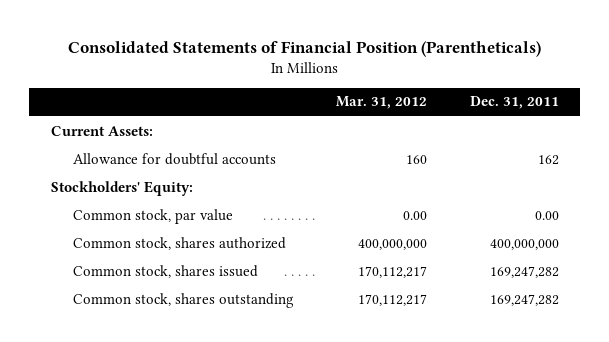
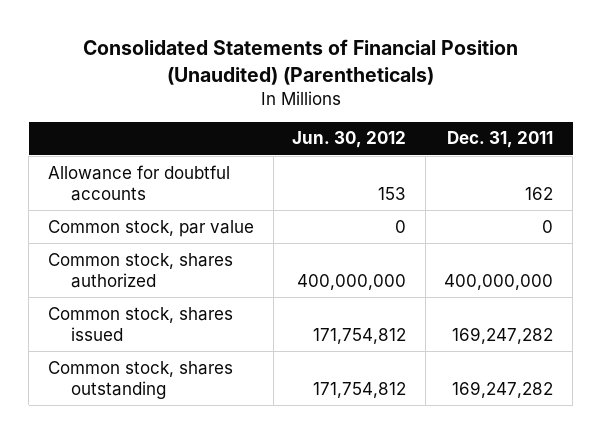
[67,40,541,57] Consolidated Statements of Financial Position (Parentheticals) -> [82,39,518,85] Consolidated Statements of Financial Position (Unaudited) (Parentheticals)
[336,96,428,110] Mar. 31, 2012 -> none
none -> [292,131,407,149] Jun. 30, 2012
[50,125,153,136] Current Assets: -> none
[50,180,193,196] Stockholders' Equity: -> none
[534,210,559,220] 0.00 -> [542,219,554,233] 0

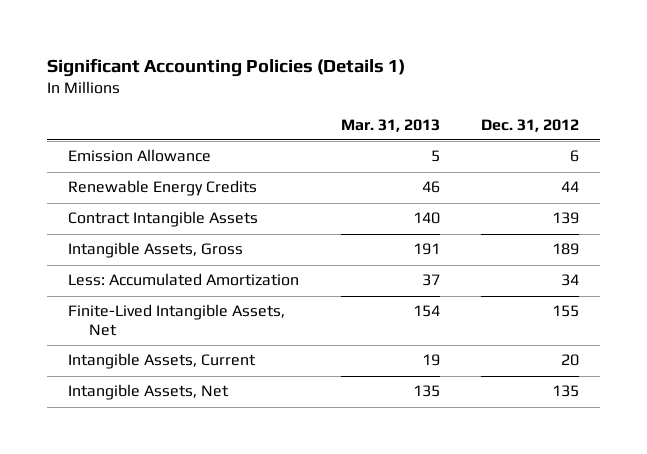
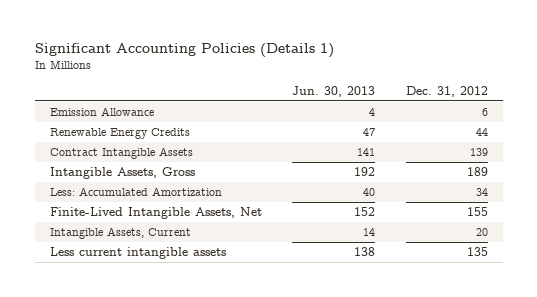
[340,118,440,132] Mar. 31, 2013 -> none
none -> [292,85,376,97] Jun. 30, 2013
[68,384,230,401] Intangible Assets, Net -> [49,247,226,260] Less current intangible assets

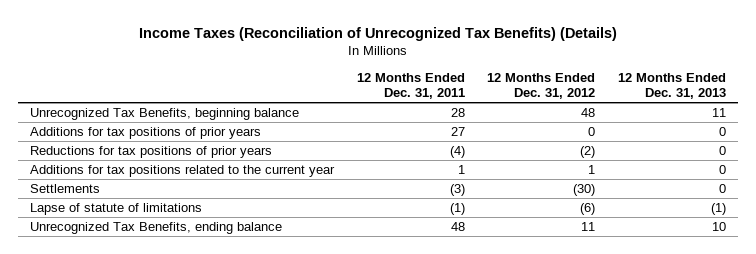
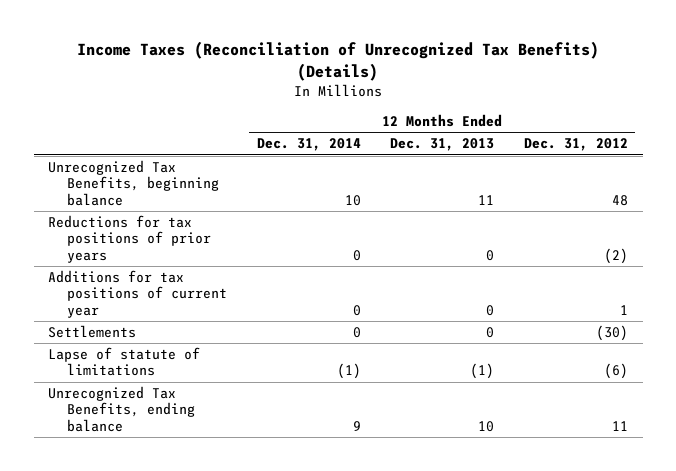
[356,73,465,100] 12 Months Ended Dec. 31, 2011 -> none
none -> [256,138,361,152] Dec. 31, 2014
[29,126,261,139] Additions for tax positions of prior years -> none
[29,164,335,177] Additions for tax positions related to the current year -> [48,270,228,318] Additions for tax positions of current year

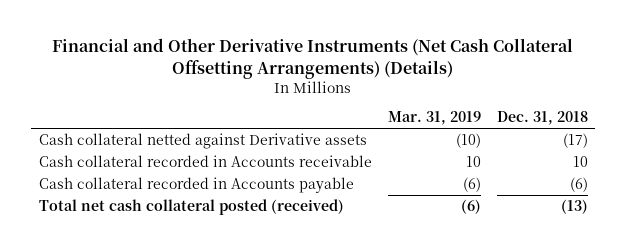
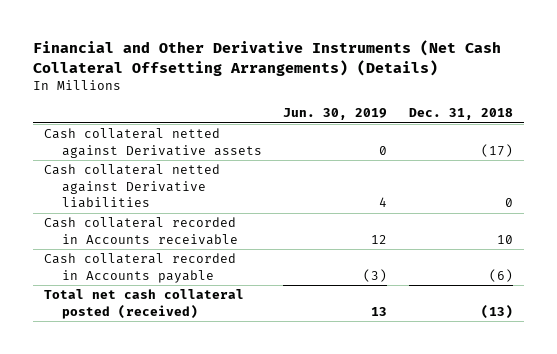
[387,111,481,126] Mar. 31, 2019 -> none
none -> [283,108,388,121] Jun. 30, 2019
none -> [44,164,221,209] Cash collateral netted against Derivative liabilities

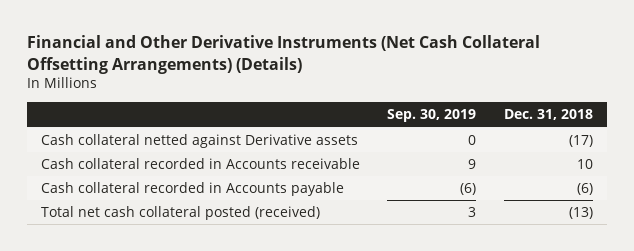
[283,108,388,121] Jun. 30, 2019 -> none
none -> [387,109,477,123] Sep. 30, 2019
[44,164,221,209] Cash collateral netted against Derivative liabilities -> none

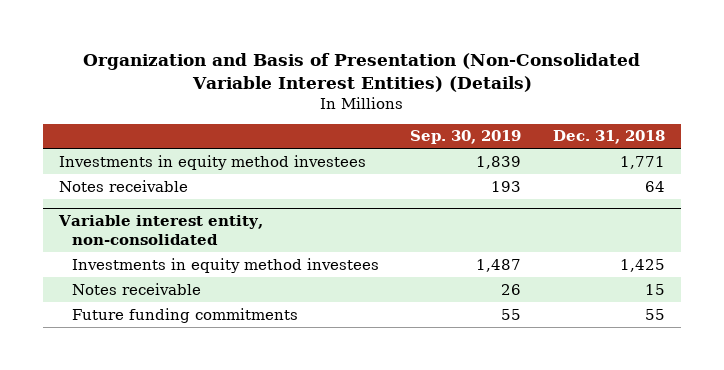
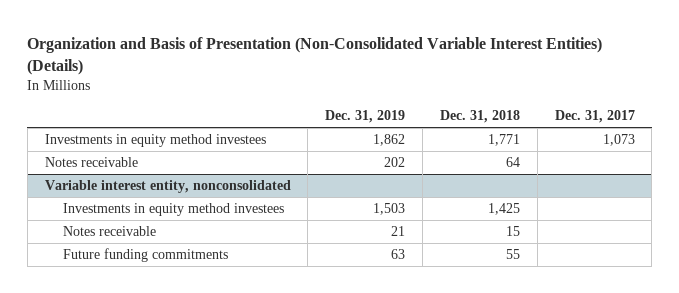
[410,130,522,145] Sep. 30, 2019 -> none
none -> [325,110,406,124] Dec. 31, 2019
none -> [554,110,635,124] Dec. 31, 2017
[57,215,263,245] Variable interest entity, non-consolidated -> [44,180,291,194] Variable interest entity, nonconsolidated

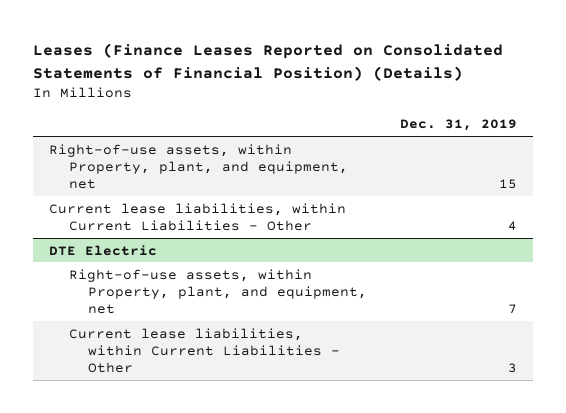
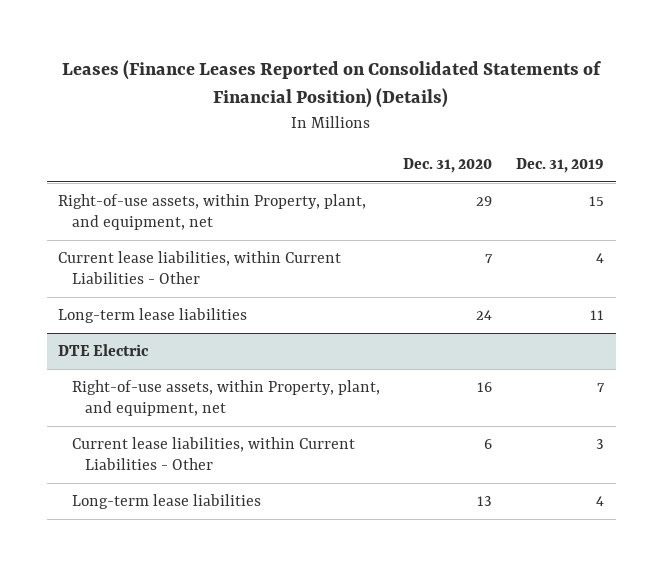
none -> [403,158,493,174] Dec. 31, 2020
none -> [58,308,248,324] Long-term lease liabilities
none -> [71,494,261,510] Long-term lease liabilities

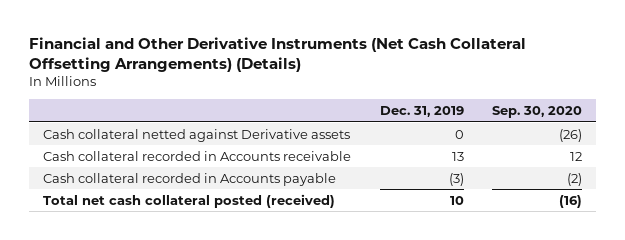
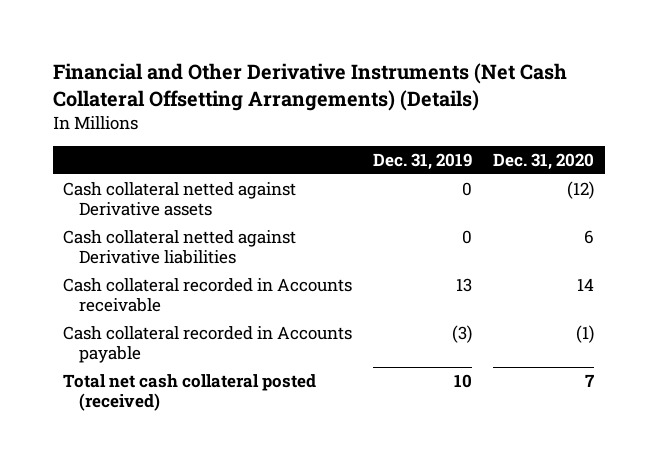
[492,105,583,118] Sep. 30, 2020 -> none
none -> [493,153,595,171] Dec. 31, 2020
none -> [63,229,297,265] Cash collateral netted against Derivative liabilities

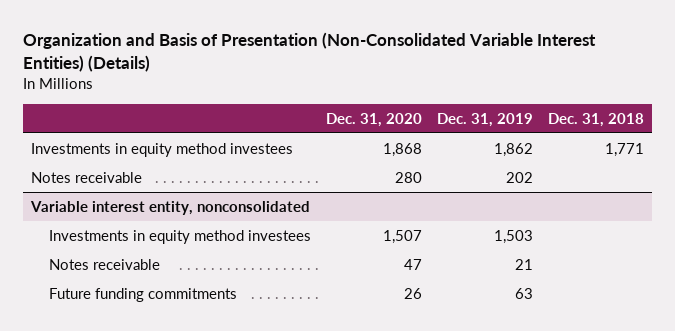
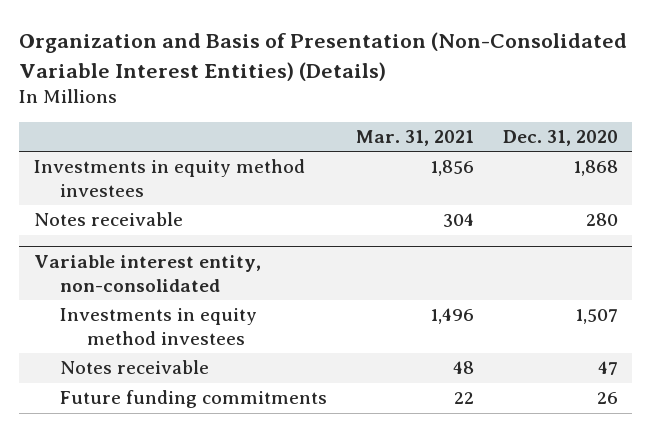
[437,112,534,127] Dec. 31, 2019 -> none
[548,112,645,127] Dec. 31, 2018 -> none
none -> [356,129,475,146] Mar. 31, 2021
[29,200,310,215] Variable interest entity, nonconsolidated -> [33,255,261,293] Variable interest entity, non-consolidated

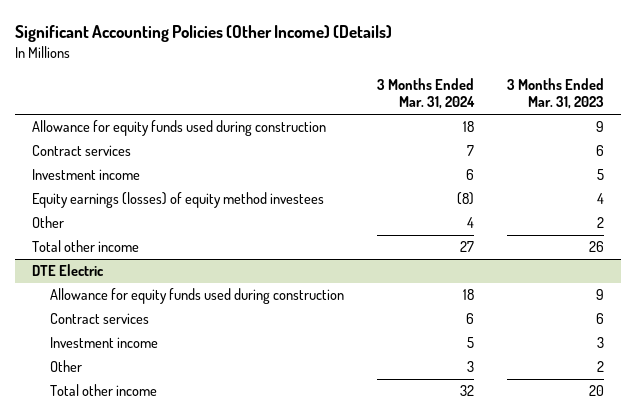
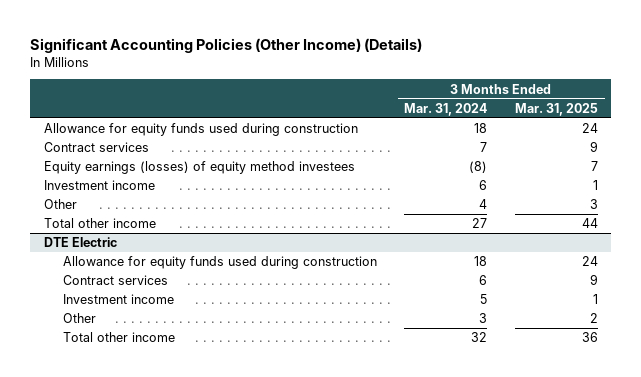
[507,77,605,110] 3 Months Ended Mar. 31, 2023 -> none
none -> [514,102,598,116] Mar. 31, 2025
[31,169,140,181] Investment income -> [43,180,155,191] Investment income

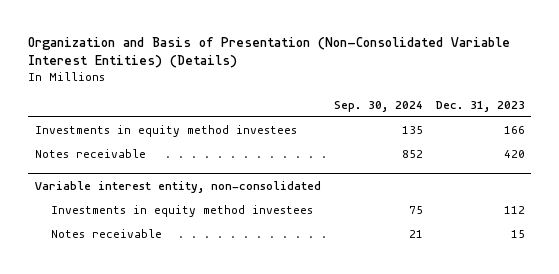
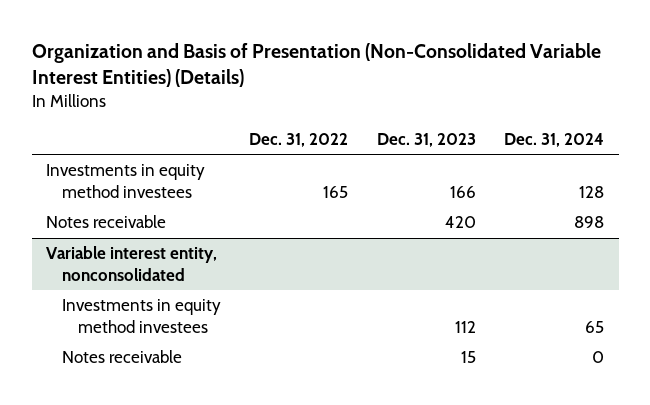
[333,100,423,112] Sep. 30, 2024 -> none
none -> [249,132,349,147] Dec. 31, 2022
none -> [504,132,605,147] Dec. 31, 2024
[34,180,321,193] Variable interest entity, non-consolidated -> [45,246,217,281] Variable interest entity, nonconsolidated

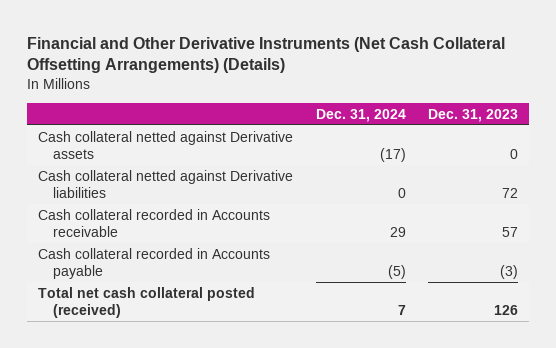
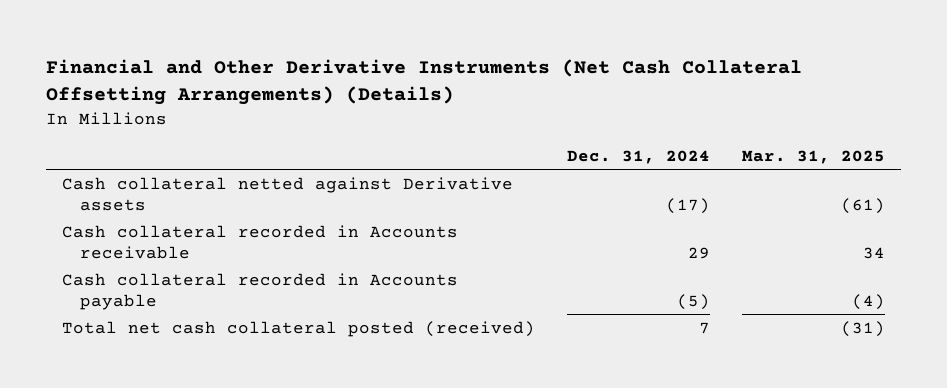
[427,108,518,122] Dec. 31, 2023 -> none
none -> [741,149,885,164] Mar. 31, 2025
[38,169,294,199] Cash collateral netted against Derivative liabilities -> none

